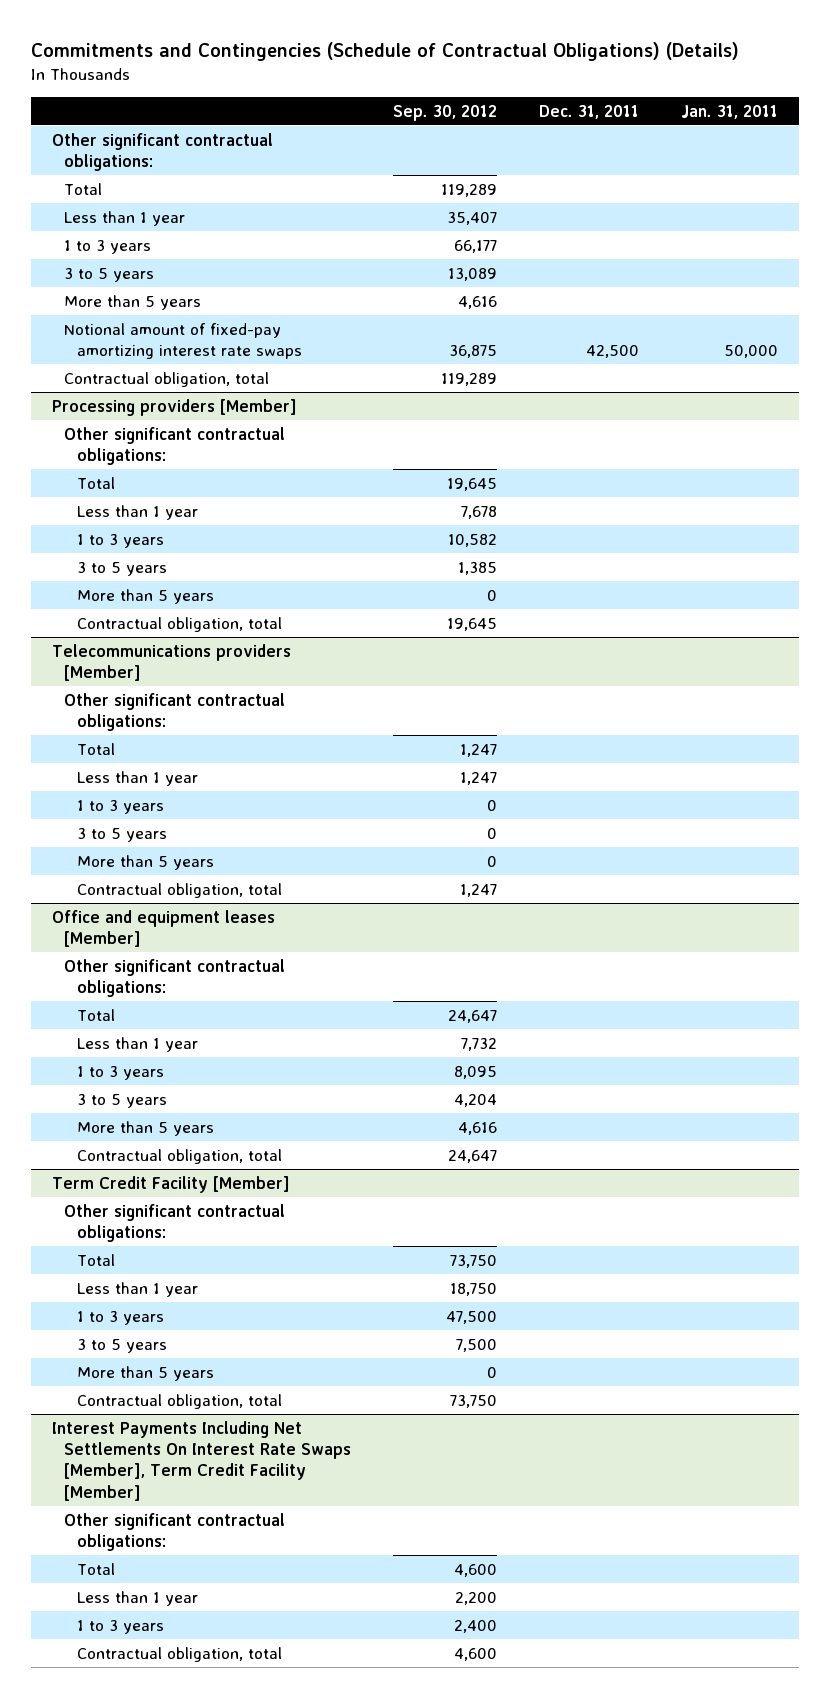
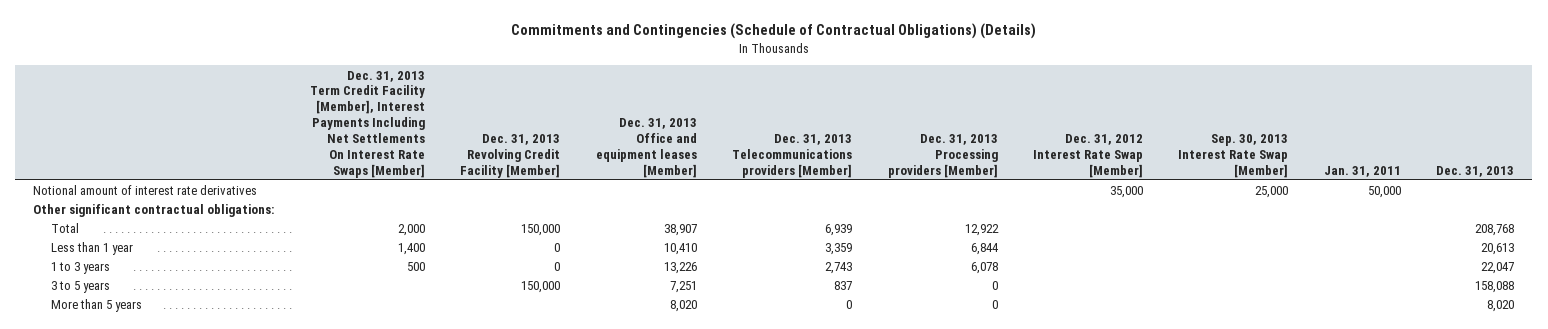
[393,104,498,121] Sep. 30, 2012 -> none
[539,104,640,119] Dec. 31, 2011 -> none
none -> [309,70,425,178] Dec. 31, 2013 Term Credit Facility [Member], Interest Payments Including Net Settlements On Interest Rate Swaps [Member]
none -> [460,133,561,178] Dec. 31, 2013 Revolving Credit Facility [Member]
none -> [595,118,697,178] Dec. 31, 2013 Office and equipment leases [Member]
none -> [732,133,853,178] Dec. 31, 2013 Telecommunications providers [Member]
none -> [887,133,998,178] Dec. 31, 2013 Processing providers [Member]
none -> [1032,133,1143,178] Dec. 31, 2012 Interest Rate Swap [Member]
none -> [1178,133,1289,178] Sep. 30, 2013 Interest Rate Swap [Member]
none -> [1436,165,1515,177] Dec. 31, 2013
none -> [33,185,258,196] Notional amount of interest rate derivatives
[64,322,302,360] Notional amount of fixed-pay amortizing interest rate swaps -> none
[64,371,270,387] Contractual obligation, total -> none
[52,398,298,416] Processing providers [Member] -> none
[64,426,286,466] Other significant contractual obligations: -> none
[76,476,115,489] Total -> none
[76,504,198,520] Less than 1 year -> none
[76,533,164,548] 1 to 3 years -> none
[76,561,167,576] 3 to 5 years -> none
[76,588,214,604] More than 5 years -> none
[76,616,282,632] Contractual obligation, total -> none
[52,643,292,682] Telecommunications providers [Member] -> none
[64,692,286,732] Other significant contractual obligations: -> none
[76,742,115,755] Total -> none
[76,770,198,786] Less than 1 year -> none
[76,799,164,814] 1 to 3 years -> none
[76,827,167,842] 3 to 5 years -> none
[76,854,214,870] More than 5 years -> none
[76,882,282,898] Contractual obligation, total -> none
[52,909,276,948] Office and equipment leases [Member] -> none
[64,958,286,998] Other significant contractual obligations: -> none
[76,1008,115,1021] Total -> none
[76,1036,198,1052] Less than 1 year -> none
[76,1065,164,1080] 1 to 3 years -> none
[76,1093,167,1108] 3 to 5 years -> none
[76,1120,214,1136] More than 5 years -> none
[76,1148,282,1164] Contractual obligation, total -> none
[52,1175,291,1193] Term Credit Facility [Member] -> none
[64,1203,286,1243] Other significant contractual obligations: -> none
[76,1253,115,1266] Total -> none
[76,1281,198,1297] Less than 1 year -> none
[76,1310,164,1325] 1 to 3 years -> none
[76,1338,167,1353] 3 to 5 years -> none
[76,1365,214,1381] More than 5 years -> none
[76,1393,282,1409] Contractual obligation, total -> none
[52,1420,352,1501] Interest Payments Including Net Settlements On Interest Rate Swaps [Member], Term Credit Facility [Member] -> none
[64,1512,286,1552] Other significant contractual obligations: -> none
[76,1562,115,1575] Total -> none
[76,1590,198,1606] Less than 1 year -> none
[76,1619,164,1634] 1 to 3 years -> none
[76,1646,282,1662] Contractual obligation, total -> none

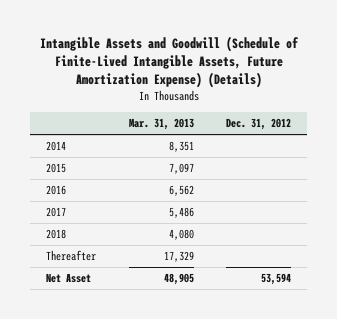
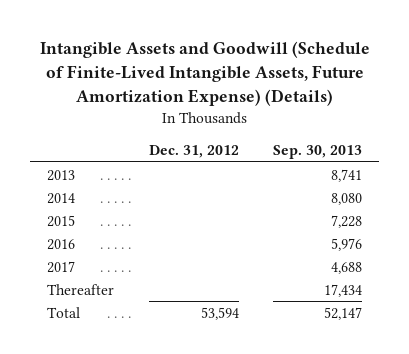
[128,117,194,130] Mar. 31, 2013 -> none
none -> [272,145,362,160] Sep. 30, 2013
none -> [47,169,76,181] 2013
[46,229,67,240] 2018 -> none
[46,273,92,284] Net Asset -> [47,306,81,318] Total

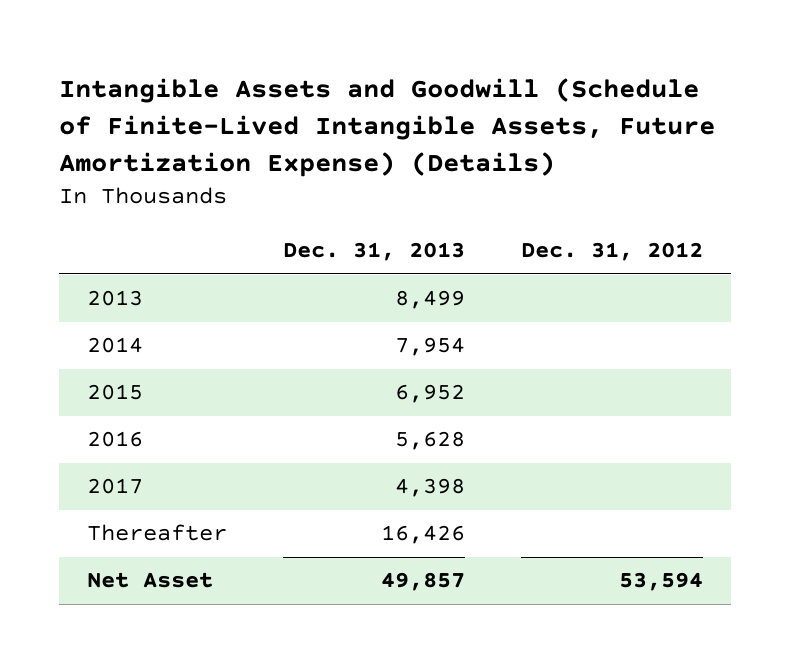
[272,145,362,160] Sep. 30, 2013 -> none
none -> [283,242,466,262] Dec. 31, 2013
[47,306,81,318] Total -> [87,572,214,589] Net Asset

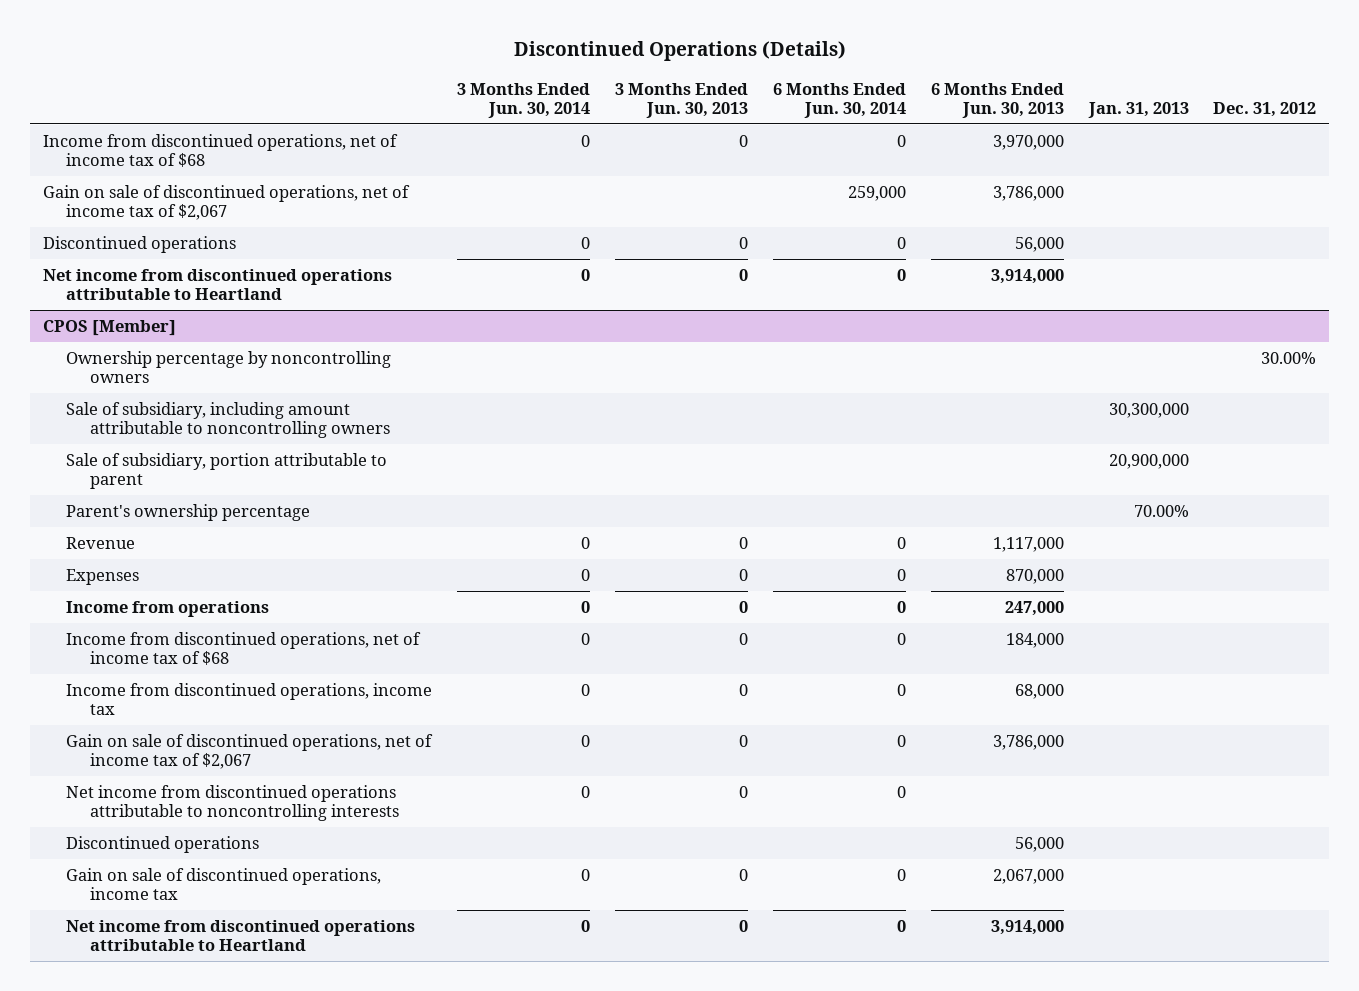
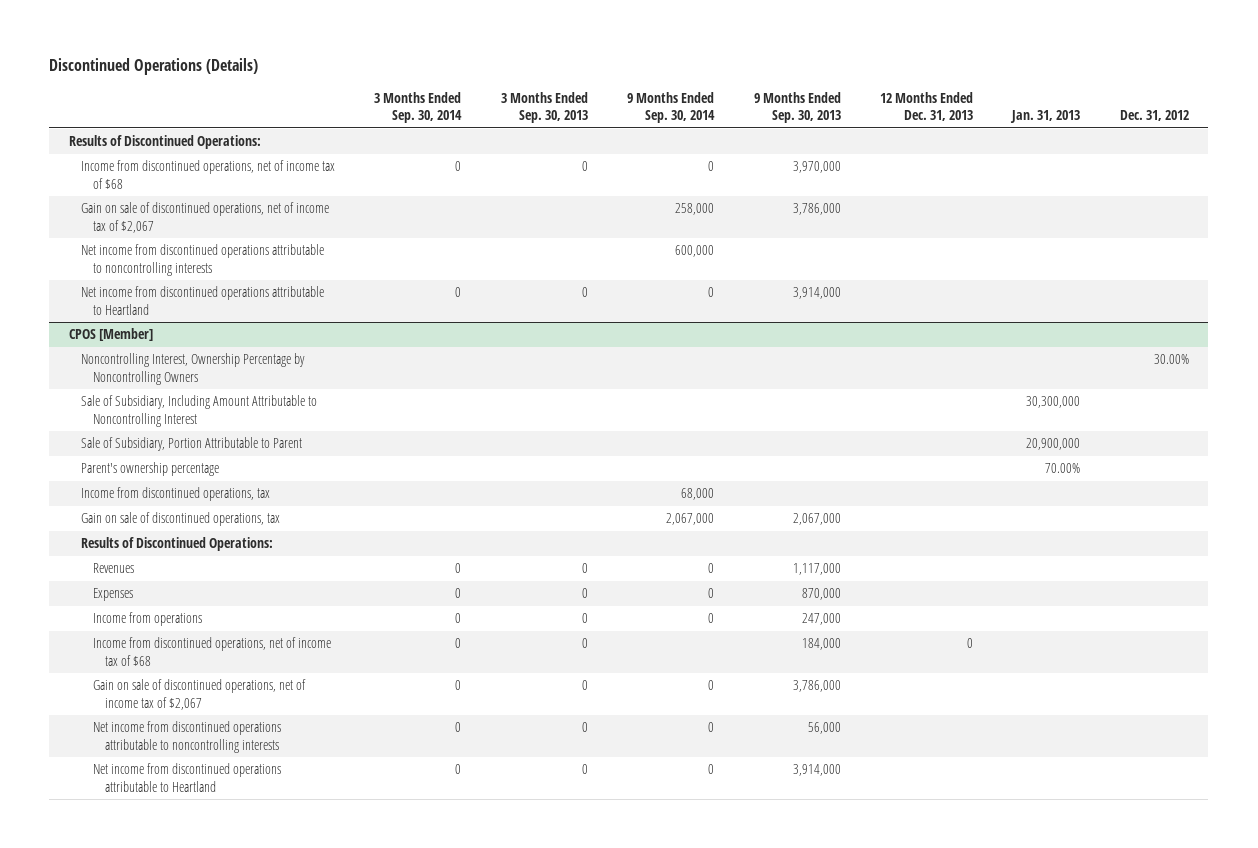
[457,82,591,118] 3 Months Ended Jun. 30, 2014 -> none
[615,82,749,118] 3 Months Ended Jun. 30, 2013 -> none
[772,82,906,118] 6 Months Ended Jun. 30, 2014 -> none
[930,82,1064,118] 6 Months Ended Jun. 30, 2013 -> none
none -> [374,91,463,124] 3 Months Ended Sep. 30, 2014
none -> [500,91,588,124] 3 Months Ended Sep. 30, 2013
none -> [627,91,716,124] 9 Months Ended Sep. 30, 2014
none -> [753,91,841,124] 9 Months Ended Sep. 30, 2013
none -> [880,91,974,122] 12 Months Ended Dec. 31, 2013
none -> [69,135,262,150] Results of Discontinued Operations:
[42,235,236,253] Discontinued operations -> none
none -> [81,244,325,276] Net income from discontinued operations attributable to noncontrolling interests
[66,350,392,384] Ownership percentage by noncontrolling owners -> [81,353,306,385] Noncontrolling Interest, Ownership Percentage by Noncontrolling Owners
[66,401,391,439] Sale of subsidiary, including amount attributable to noncontrolling owners -> [81,395,318,427] Sale of Subsidiary, Including Amount Attributable to Noncontrolling Interest
[66,452,388,490] Sale of subsidiary, portion attributable to parent -> [81,437,303,452] Sale of Subsidiary, Portion Attributable to Parent
none -> [81,487,271,502] Income from discontinued operations, tax
none -> [81,512,281,527] Gain on sale of discontinued operations, tax
none -> [81,537,274,552] Results of Discontinued Operations:
[66,536,136,549] Revenue -> [93,563,135,574] Revenues
[66,682,433,716] Income from discontinued operations, income tax -> none
[66,835,260,853] Discontinued operations -> none
[66,867,382,901] Gain on sale of discontinued operations, income tax -> none

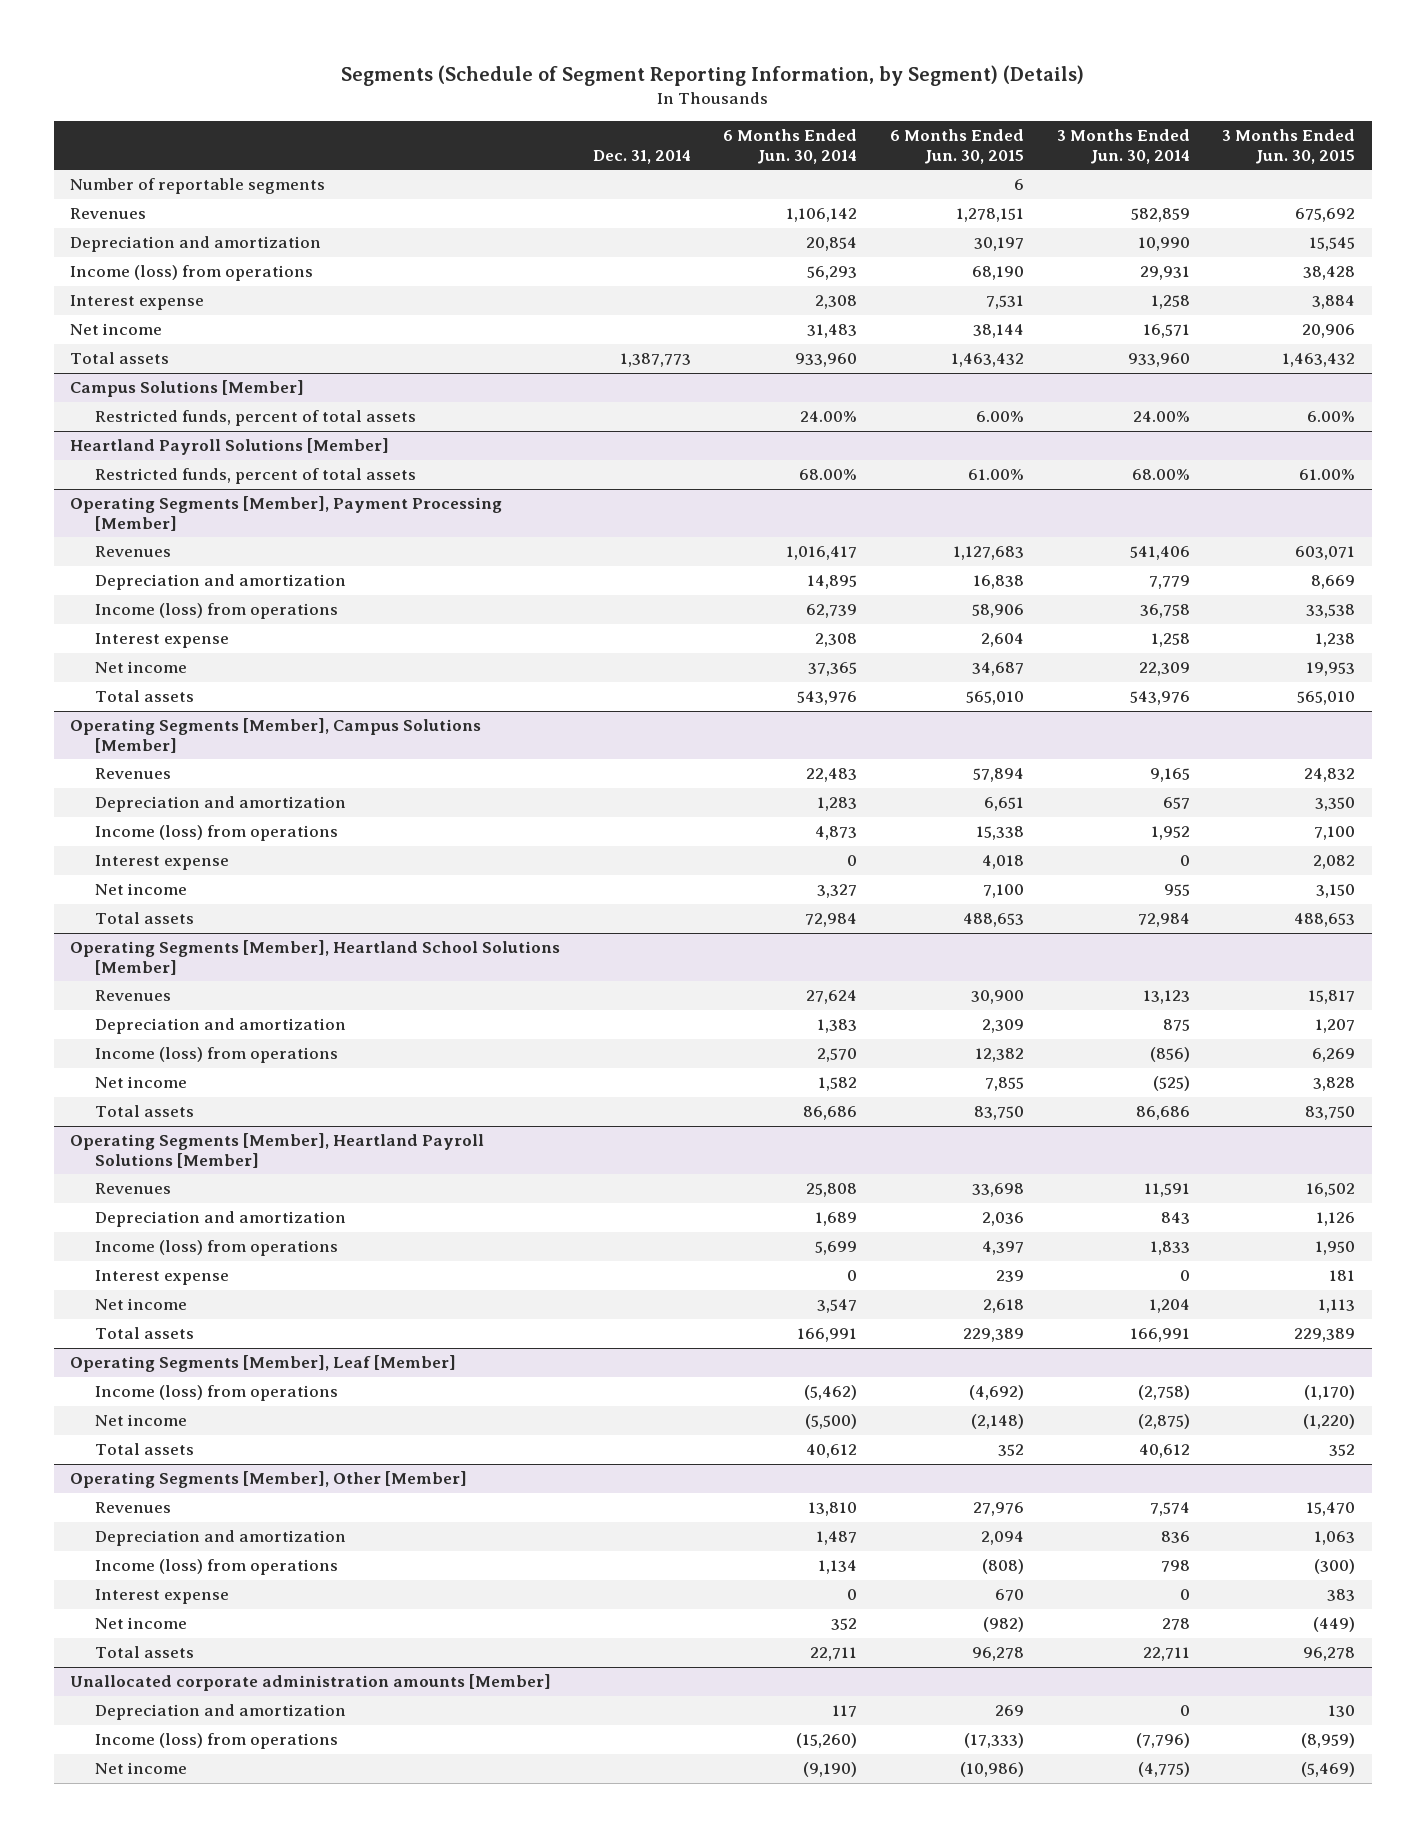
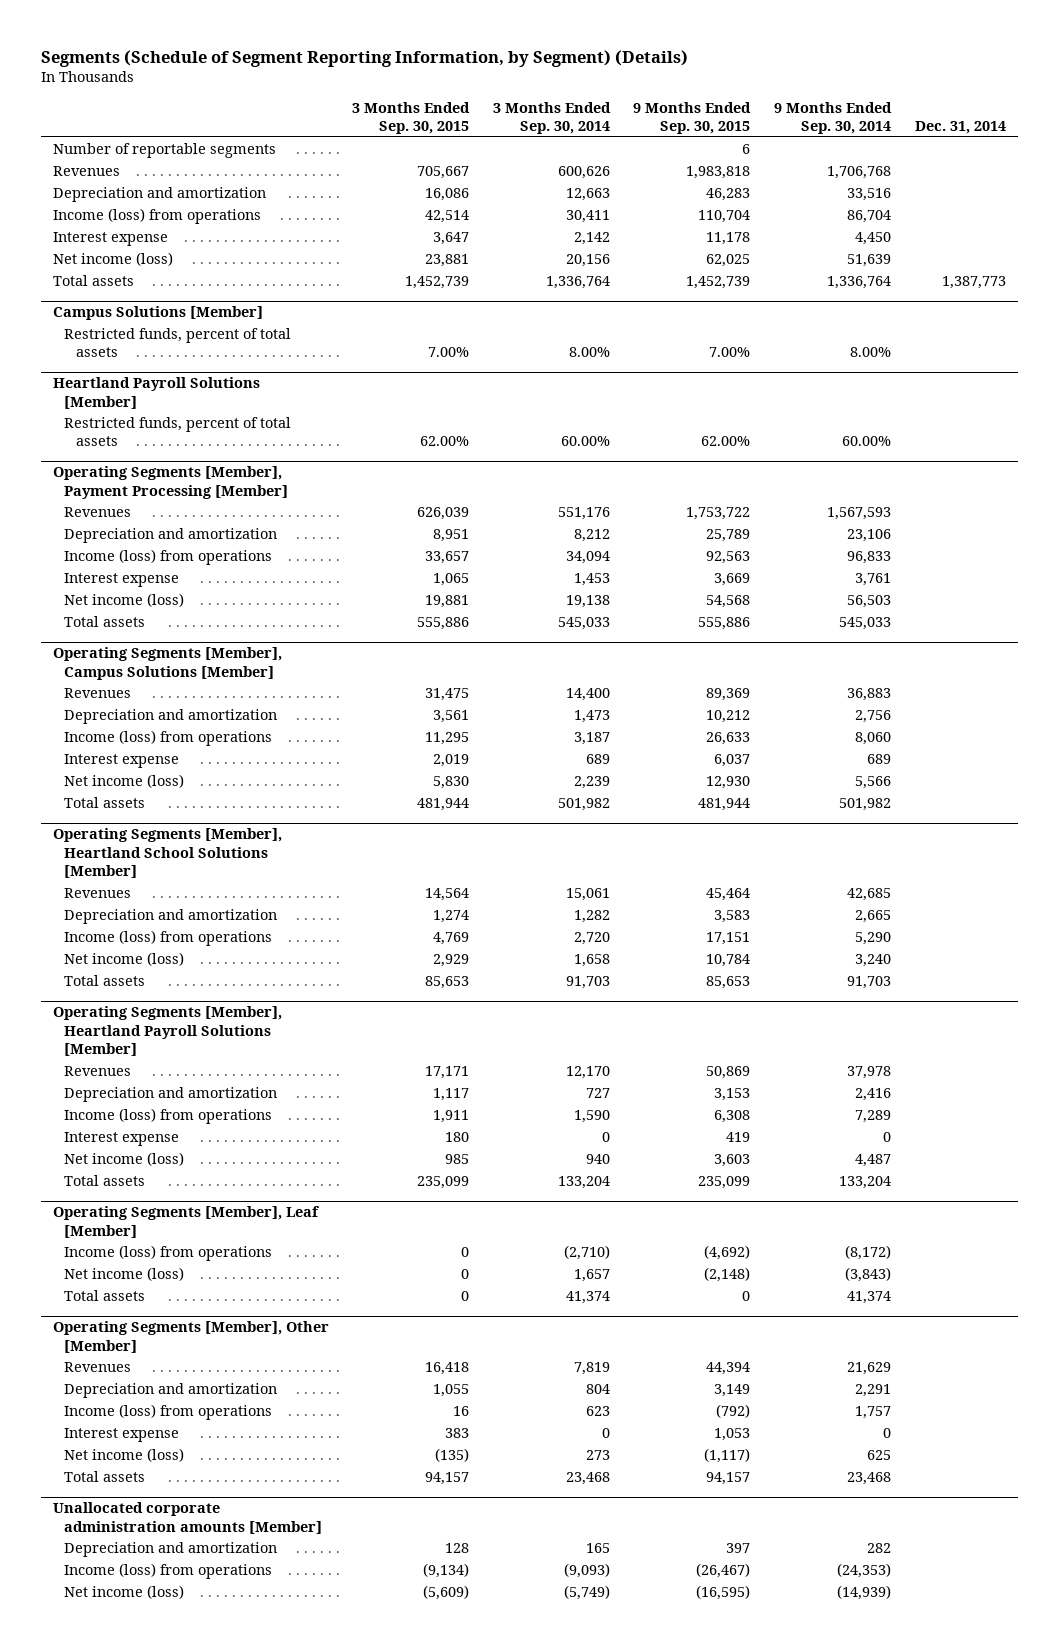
[723,129,858,164] 6 Months Ended Jun. 30, 2014 -> none
[889,129,1024,164] 6 Months Ended Jun. 30, 2015 -> none
[1056,129,1190,164] 3 Months Ended Jun. 30, 2014 -> none
[1222,129,1356,164] 3 Months Ended Jun. 30, 2015 -> none
none -> [352,101,471,135] 3 Months Ended Sep. 30, 2015
none -> [492,101,611,135] 3 Months Ended Sep. 30, 2014
none -> [633,101,752,135] 9 Months Ended Sep. 30, 2015
none -> [774,101,893,135] 9 Months Ended Sep. 30, 2014
[70,323,163,336] Net income -> [52,252,173,267] Net income (loss)
[94,661,187,674] Net income -> [64,593,185,608] Net income (loss)
[94,883,187,896] Net income -> [64,774,185,789] Net income (loss)
[94,1076,187,1089] Net income -> [64,952,185,967] Net income (loss)
[94,1298,187,1311] Net income -> [64,1152,185,1167] Net income (loss)
[94,1414,187,1427] Net income -> [64,1267,185,1282] Net income (loss)
[94,1617,187,1630] Net income -> [64,1448,185,1463] Net income (loss)
[94,1762,187,1775] Net income -> [64,1585,185,1600] Net income (loss)

